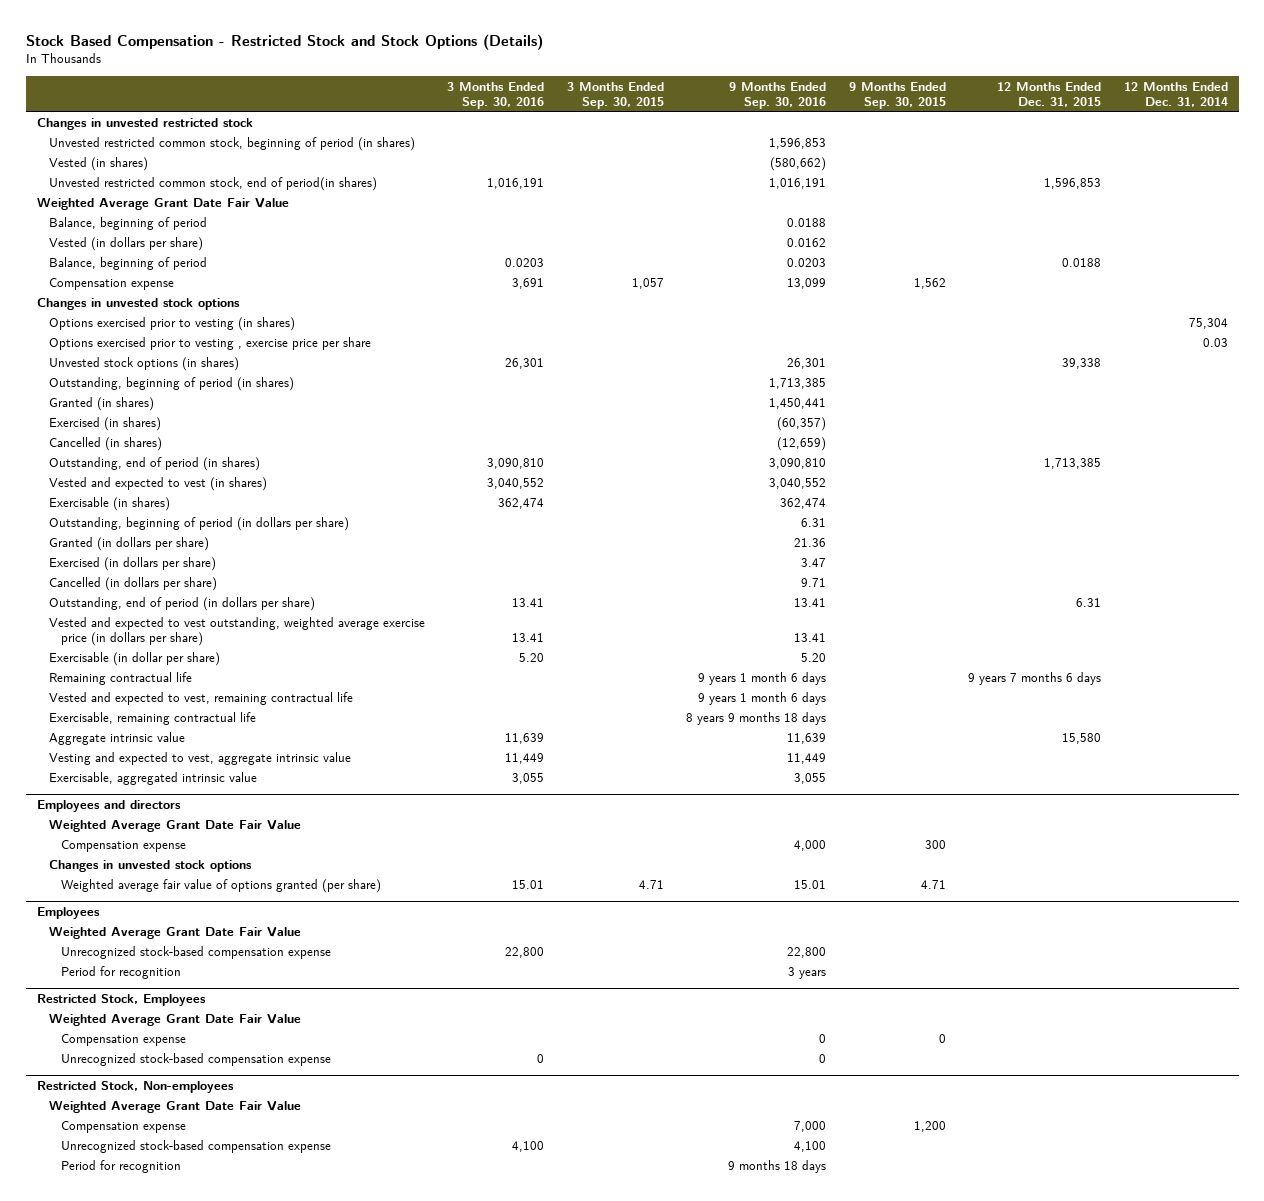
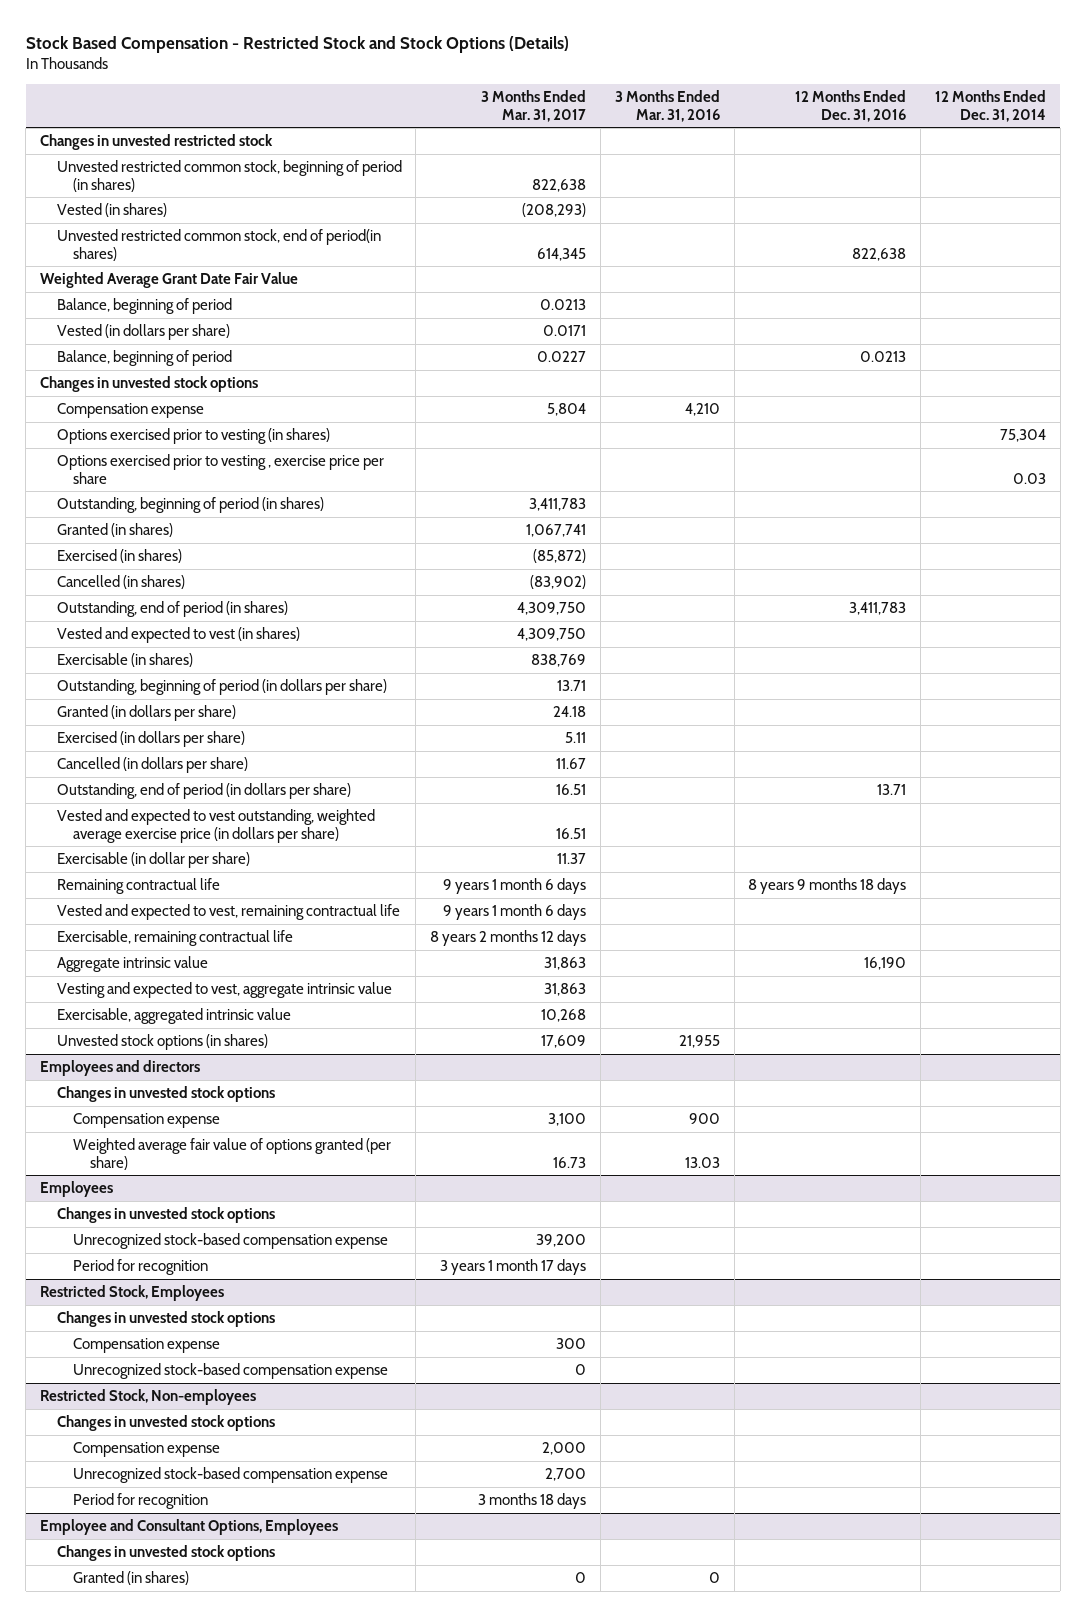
[447,81,545,109] 3 Months Ended Sep. 30, 2016 -> none
[566,81,664,109] 3 Months Ended Sep. 30, 2015 -> none
[729,81,827,109] 9 Months Ended Sep. 30, 2016 -> none
[848,81,946,109] 9 Months Ended Sep. 30, 2015 -> none
[997,81,1102,107] 12 Months Ended Dec. 31, 2015 -> none
none -> [481,89,587,122] 3 Months Ended Mar. 31, 2017
none -> [614,89,720,122] 3 Months Ended Mar. 31, 2016
none -> [795,89,907,122] 12 Months Ended Dec. 31, 2016
[49,277,175,290] Compensation expense -> [56,402,204,418] Compensation expense
[49,356,240,371] Unvested stock options (in shares) -> [56,1033,268,1050] Unvested stock options (in shares)
[49,819,302,832] Weighted Average Grant Date Fair Value -> none
[61,839,187,852] Compensation expense -> [73,1112,221,1128] Compensation expense
[49,926,302,939] Weighted Average Grant Date Fair Value -> none
none -> [56,1206,275,1223] Changes in unvested stock options
[49,1013,302,1026] Weighted Average Grant Date Fair Value -> none
none -> [56,1310,275,1327] Changes in unvested stock options
[49,1100,302,1113] Weighted Average Grant Date Fair Value -> none
none -> [56,1414,275,1431] Changes in unvested stock options
none -> [40,1518,339,1535] Employee and Consultant Options, Employees
none -> [56,1544,275,1561] Changes in unvested stock options
none -> [73,1570,190,1585] Granted (in shares)

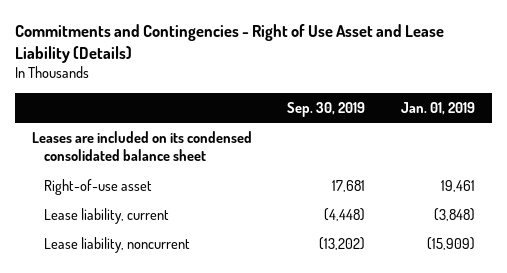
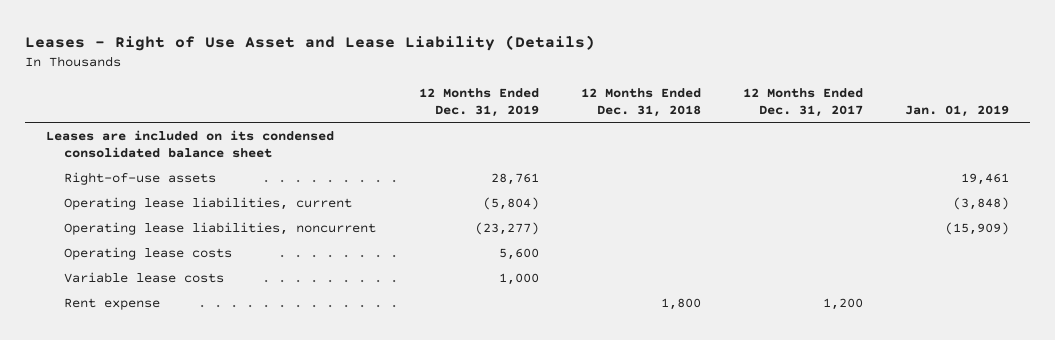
[14,23,444,64] Commitments and Contingencies - Right of Use Asset and Lease Liability (Details) -> [24,35,595,52] Leases - Right of Use Asset and Lease Liability (Details)
[287,101,366,117] Sep. 30, 2019 -> none
none -> [418,88,539,117] 12 Months Ended Dec. 31, 2019
none -> [580,88,701,117] 12 Months Ended Dec. 31, 2018
none -> [743,88,864,117] 12 Months Ended Dec. 31, 2017
[43,178,152,195] Right-of-use asset -> [64,171,217,185] Right-of-use assets
[43,207,169,224] Lease liability, current -> [64,196,353,210] Operating lease liabilities, current
[43,236,190,253] Lease liability, noncurrent -> [64,221,377,235] Operating lease liabilities, noncurrent
none -> [64,246,233,260] Operating lease costs
none -> [64,271,225,283] Variable lease costs
none -> [64,297,161,310] Rent expense

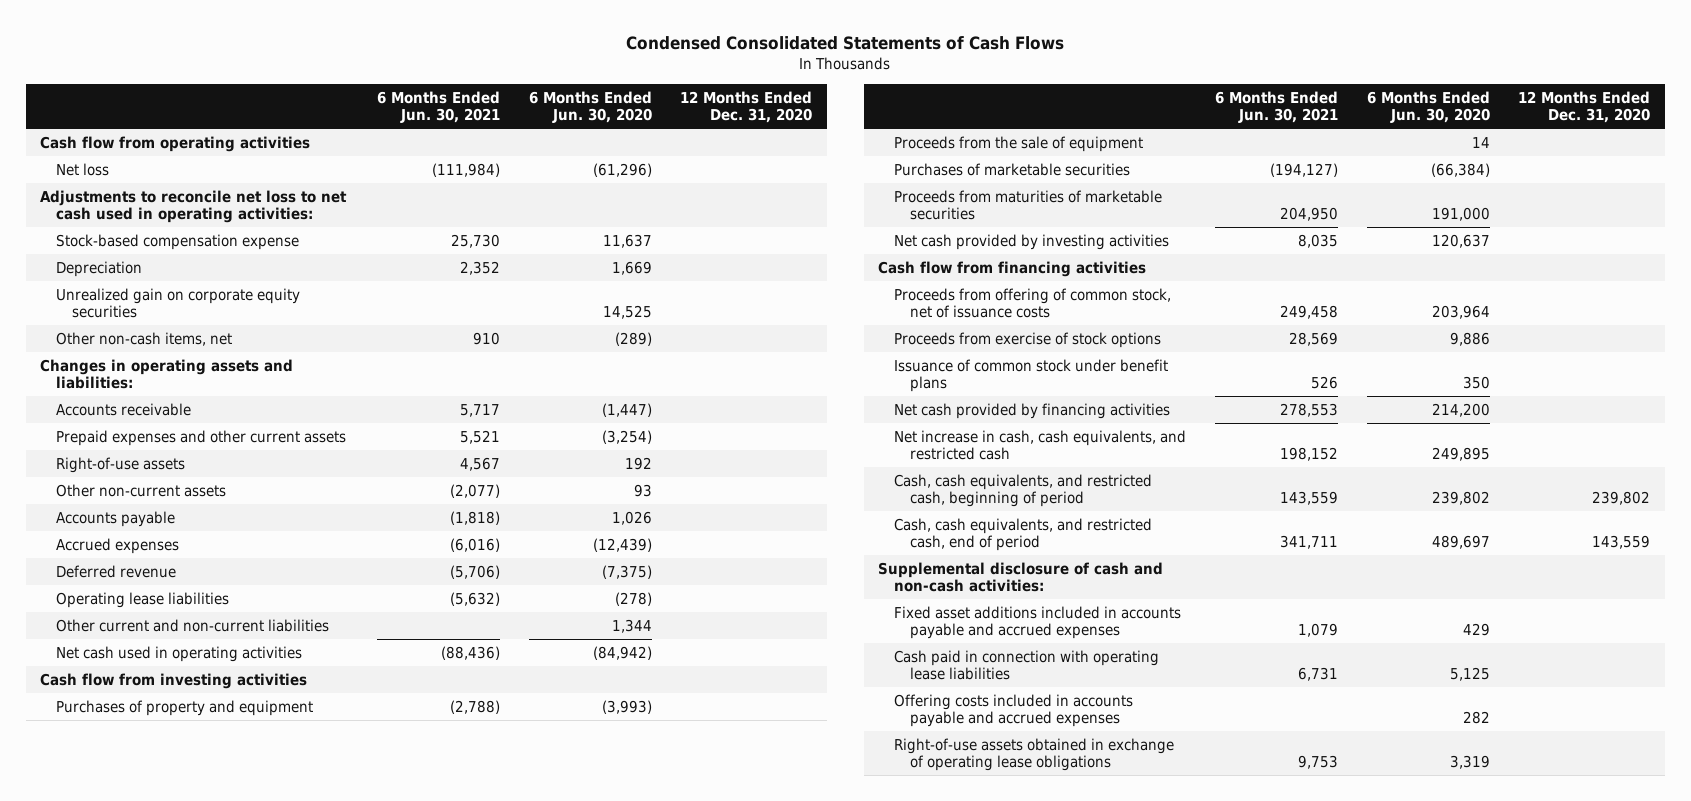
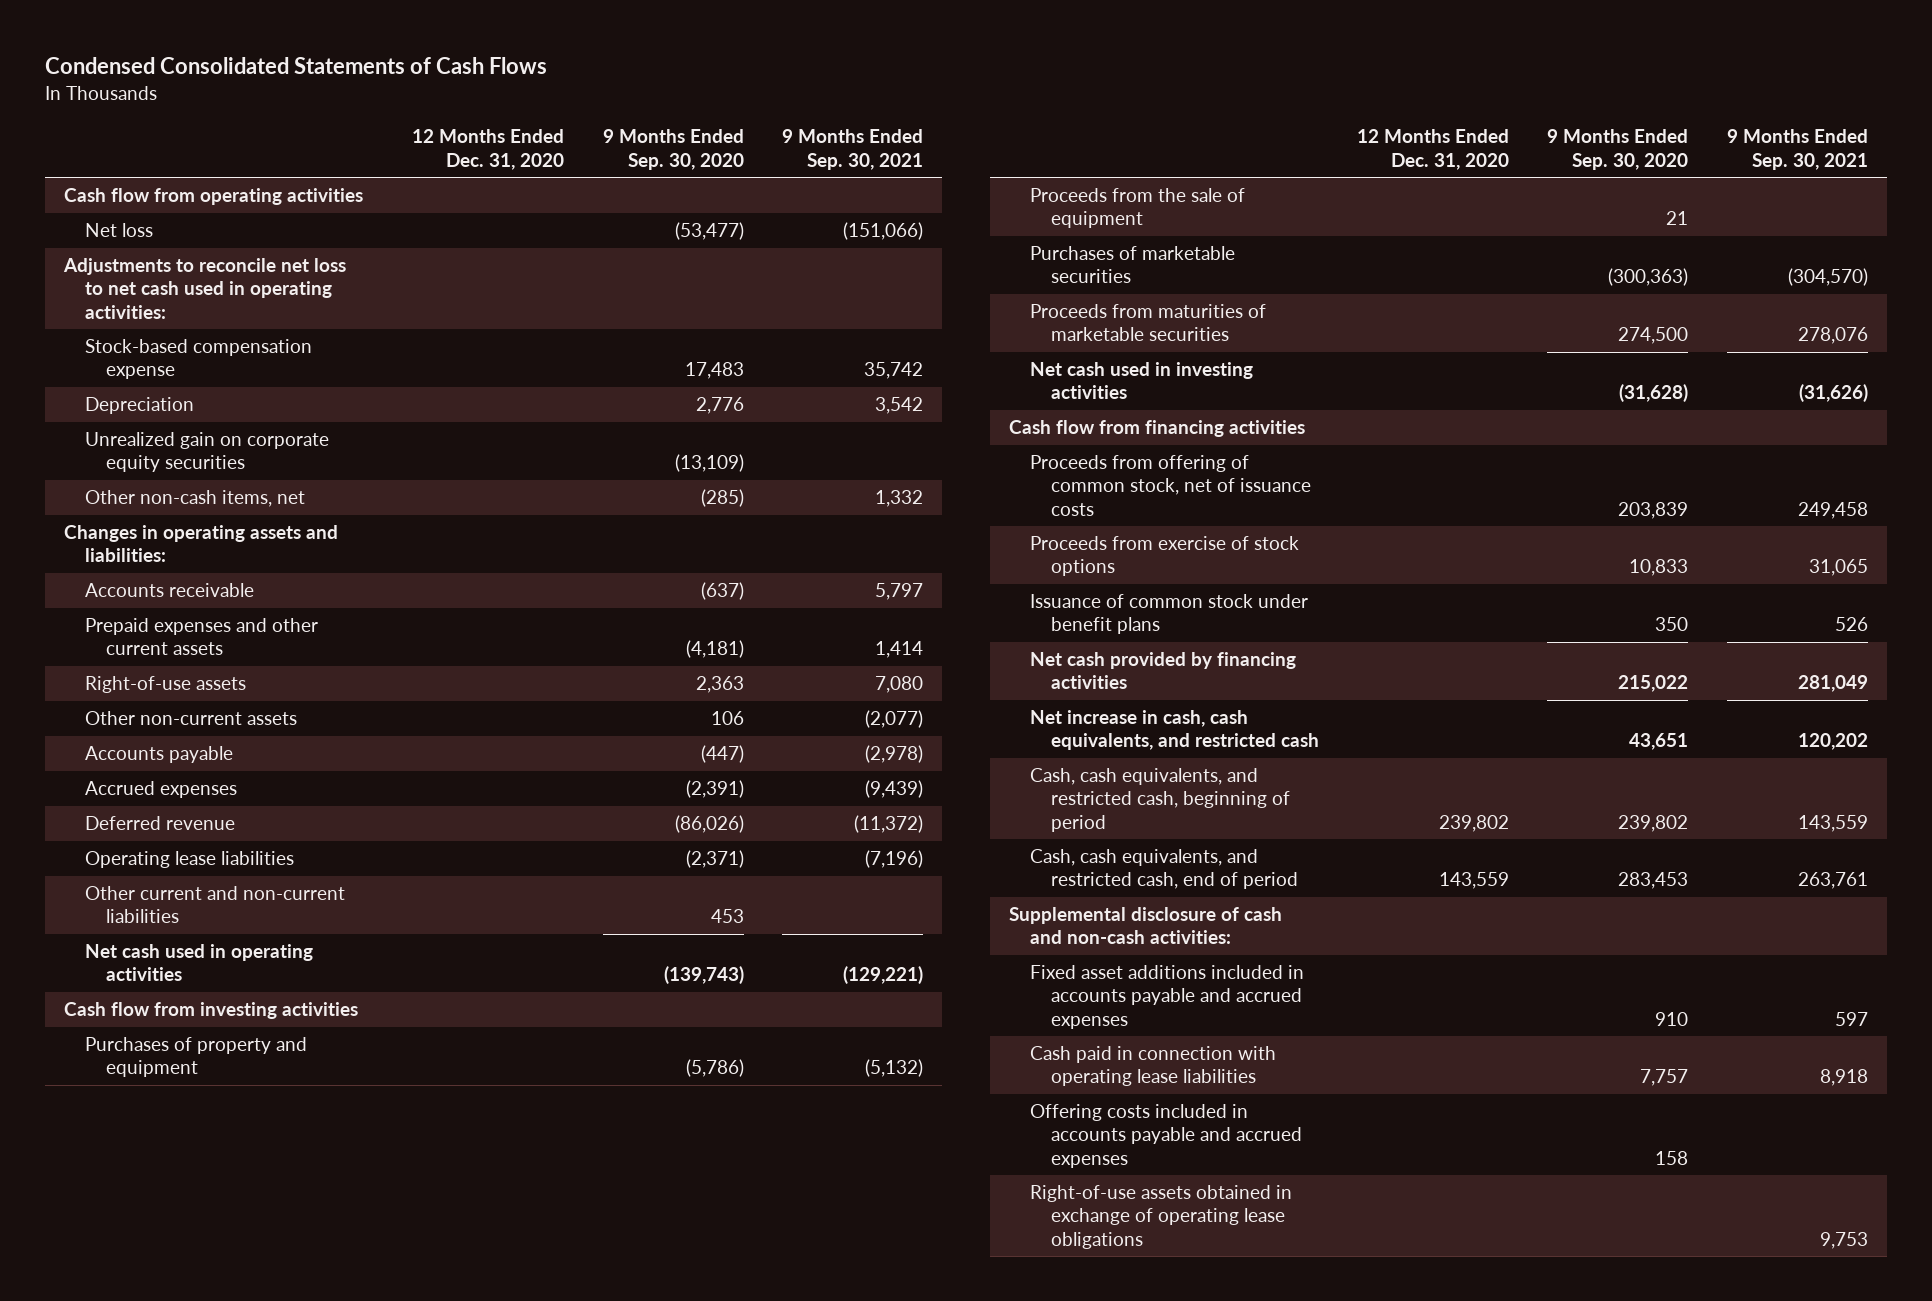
[377,90,501,124] 6 Months Ended Jun. 30, 2021 -> none
[528,90,652,124] 6 Months Ended Jun. 30, 2020 -> none
none -> [602,129,744,170] 9 Months Ended Sep. 30, 2020
none -> [781,129,923,170] 9 Months Ended Sep. 30, 2021
[894,233,1170,250] Net cash provided by investing activities -> [1029,362,1253,400] Net cash used in investing activities

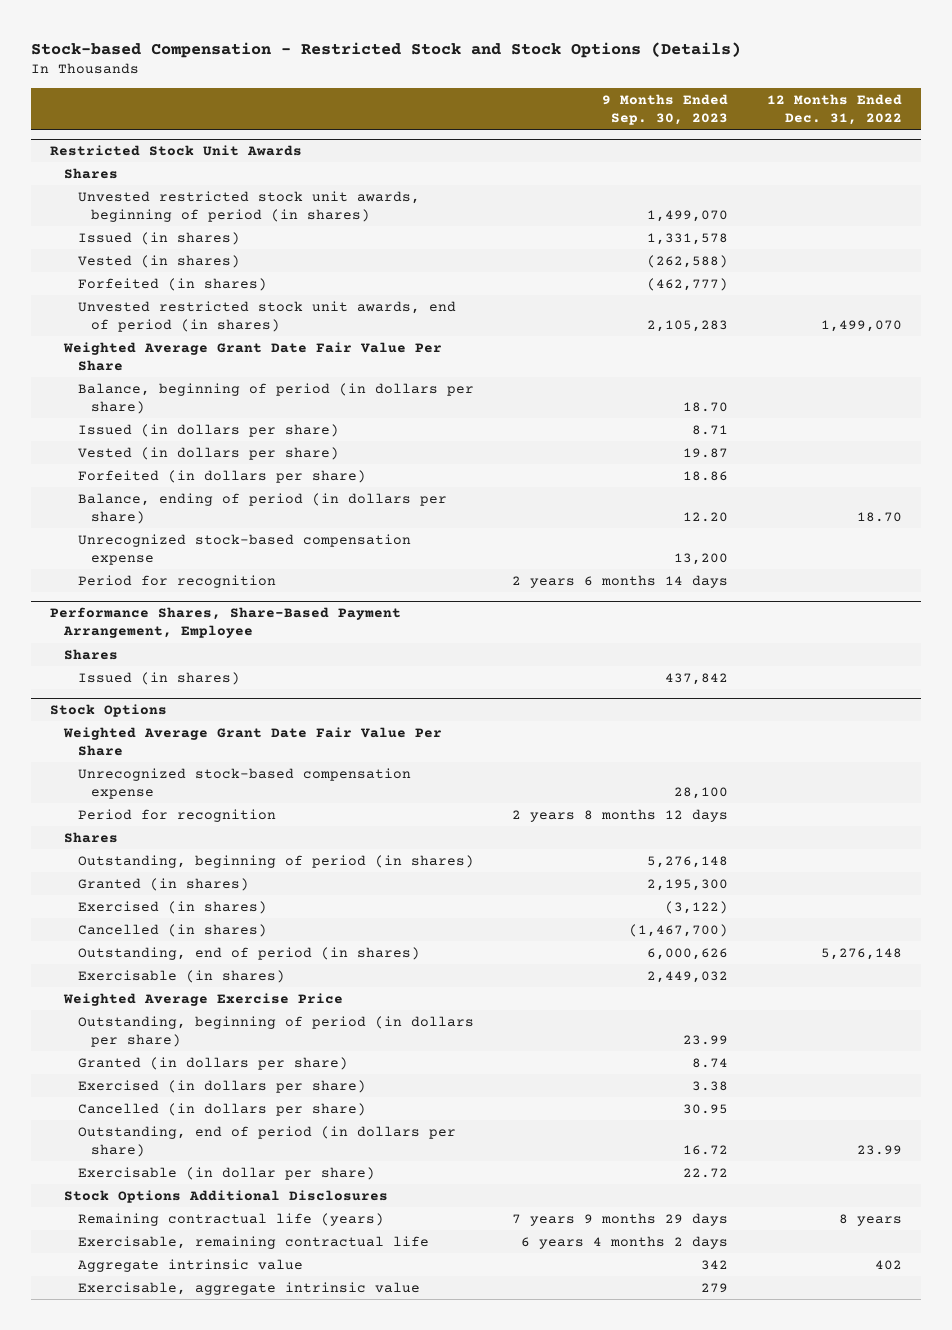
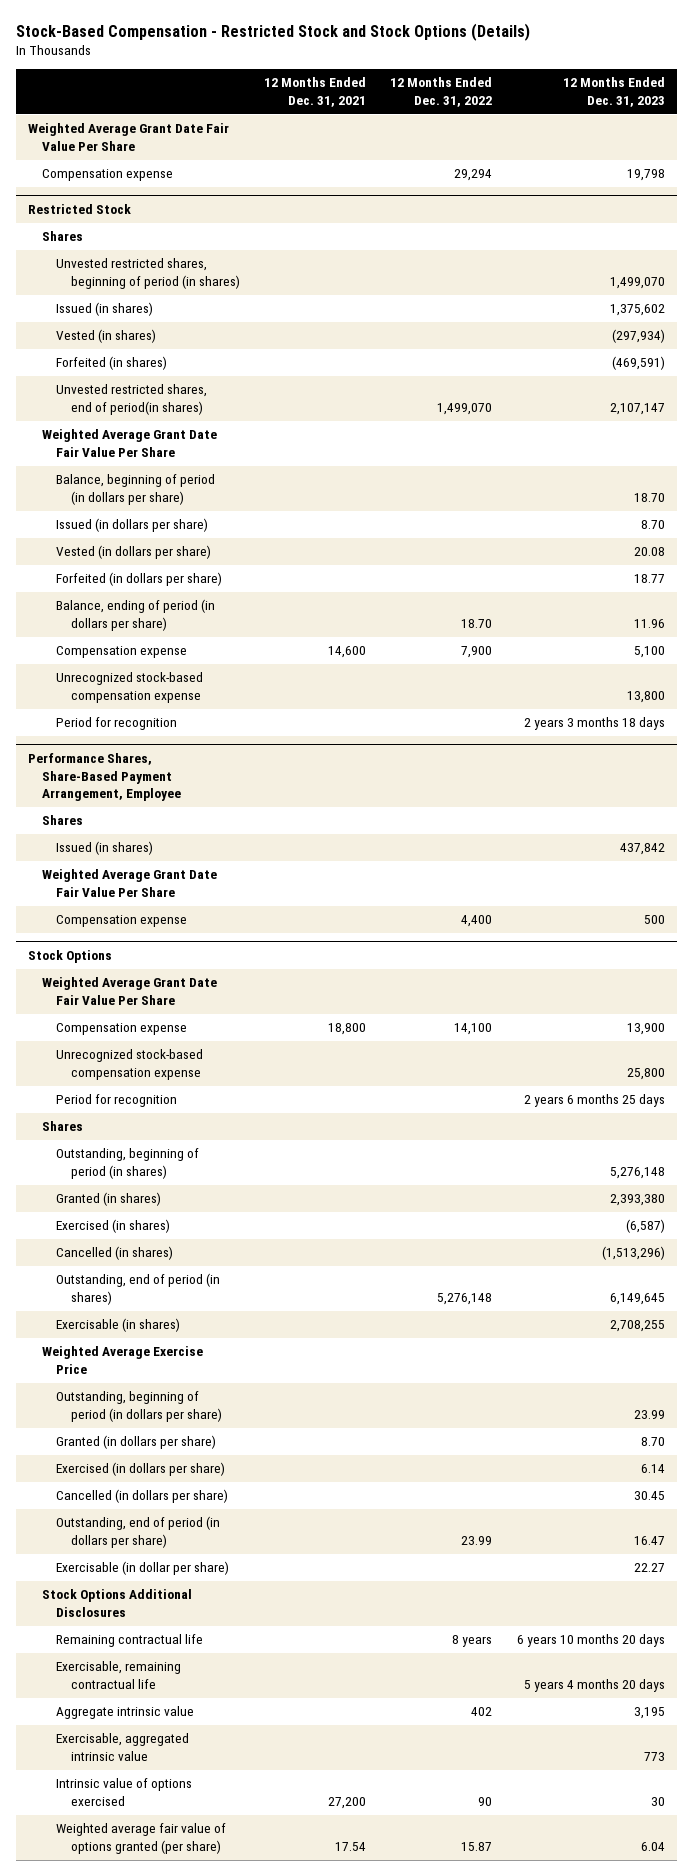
[30,41,741,58] Stock-based Compensation - Restricted Stock and Stock Options (Details) -> [15,22,530,41] Stock-Based Compensation - Restricted Stock and Stock Options (Details)
[602,93,729,126] 9 Months Ended Sep. 30, 2023 -> none
none -> [263,77,366,108] 12 Months Ended Dec. 31, 2021
none -> [562,77,665,108] 12 Months Ended Dec. 31, 2023
none -> [27,123,229,151] Weighted Average Grant Date Fair Value Per Share
none -> [42,169,174,182] Compensation expense
[50,144,303,156] Restricted Stock Unit Awards -> [27,204,131,215] Restricted Stock
[77,190,420,223] Unvested restricted stock unit awards, beginning of period (in shares) -> [56,258,240,289] Unvested restricted shares, beginning of period (in shares)
[77,300,456,333] Unvested restricted stock unit awards, end of period (in shares) -> [56,384,208,415] Unvested restricted shares, end of period(in shares)
none -> [56,646,188,659] Compensation expense
none -> [42,869,218,897] Weighted Average Grant Date Fair Value Per Share
none -> [56,915,188,928] Compensation expense
none -> [56,1023,188,1036] Compensation expense
[77,1212,384,1226] Remaining contractual life (years) -> [56,1634,204,1648] Remaining contractual life
[77,1281,420,1295] Exercisable, aggregate intrinsic value -> [56,1733,190,1761] Exercisable, aggregated intrinsic value
none -> [56,1778,193,1806] Intrinsic value of options exercised
none -> [56,1823,227,1854] Weighted average fair value of options granted (per share)

